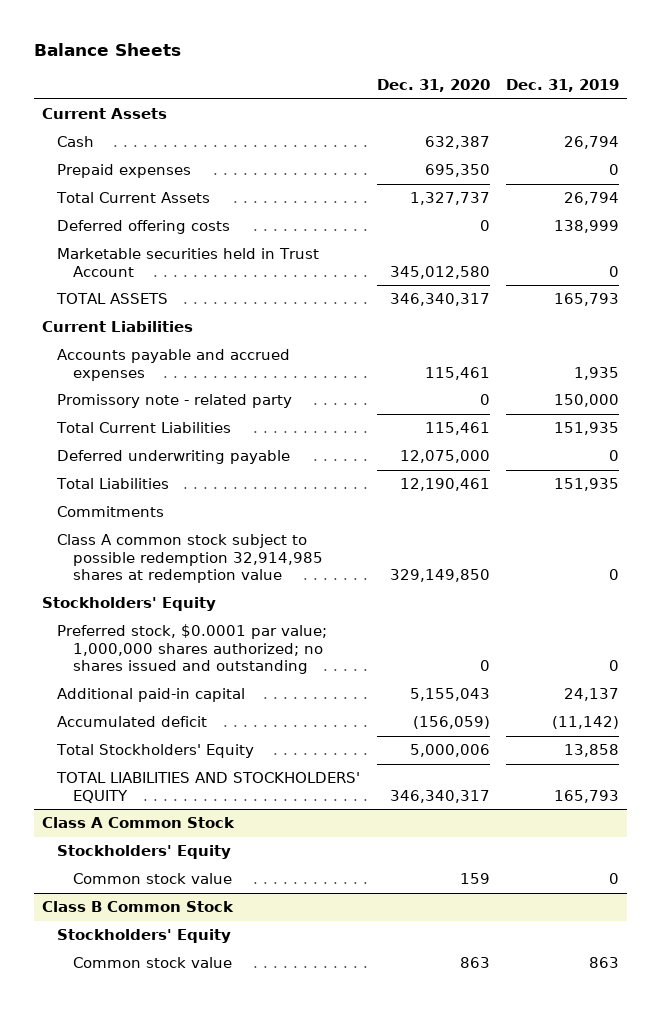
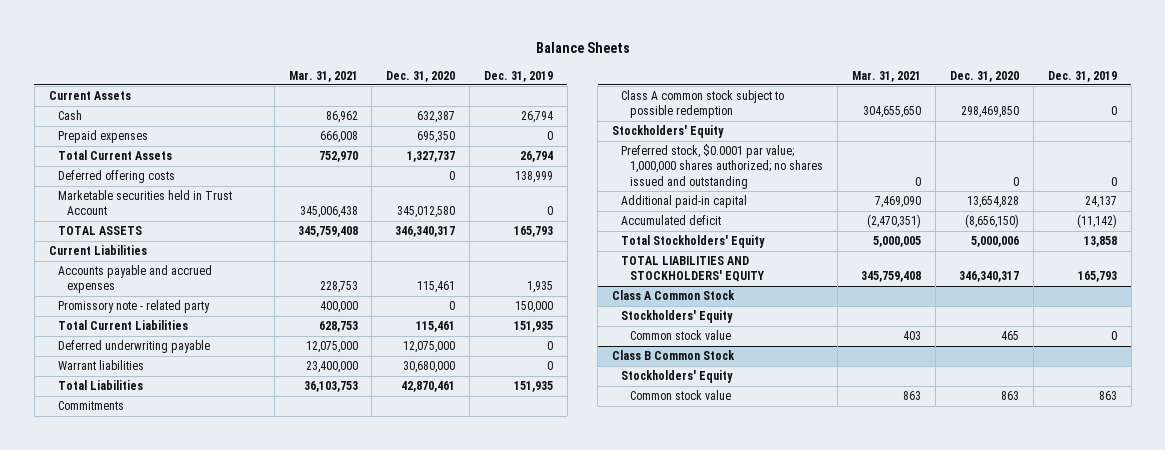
none -> [288,70,358,82] Mar. 31, 2021
none -> [57,360,144,371] Warrant liabilities
[399,478,490,492] 12,190,461 -> [401,381,456,393] 42,870,461
[57,534,324,583] Class A common stock subject to possible redemption 32,914,985 shares at redemption value -> [621,90,785,119] Class A common stock subject to possible redemption
[389,568,490,582] 329,149,850 -> [961,106,1020,119] 298,469,850
[409,688,490,702] 5,155,043 -> [967,196,1020,209] 13,654,828
[412,716,490,730] (156,059) -> [965,214,1020,229] (8,656,150)
[459,873,490,885] 159 -> [1001,331,1020,341] 465

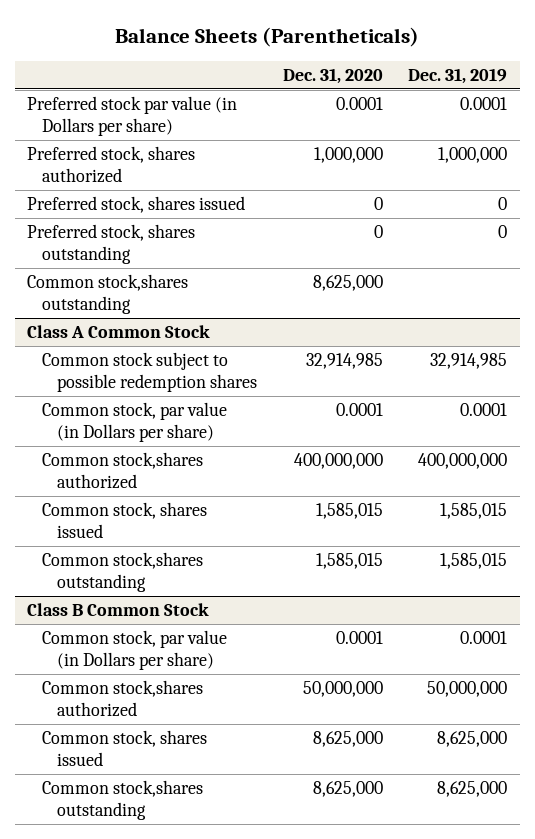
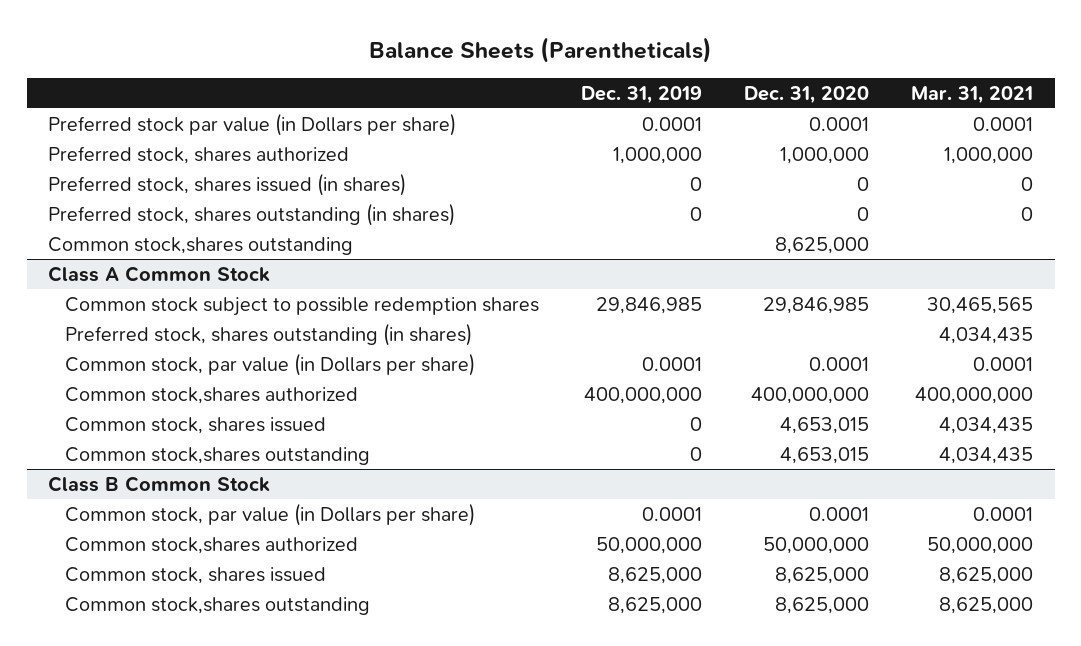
none -> [911,85,1034,104] Mar. 31, 2021
[27,196,246,214] Preferred stock, shares issued -> [47,172,406,196] Preferred stock, shares issued (in shares)
[27,224,196,265] Preferred stock, shares outstanding -> [47,202,455,226] Preferred stock, shares outstanding (in shares)
[305,353,383,370] 32,914,985 -> [763,296,870,314] 29,846,985
[430,353,508,370] 32,914,985 -> [596,296,703,314] 29,846,985
none -> [64,322,472,346] Preferred stock, shares outstanding (in shares)
[315,503,383,520] 1,585,015 -> [780,416,870,434] 4,653,015
[440,503,508,520] 1,585,015 -> [690,416,703,431] 0
[315,553,383,570] 1,585,015 -> [780,446,870,464] 4,653,015
[440,553,508,570] 1,585,015 -> [690,446,703,461] 0

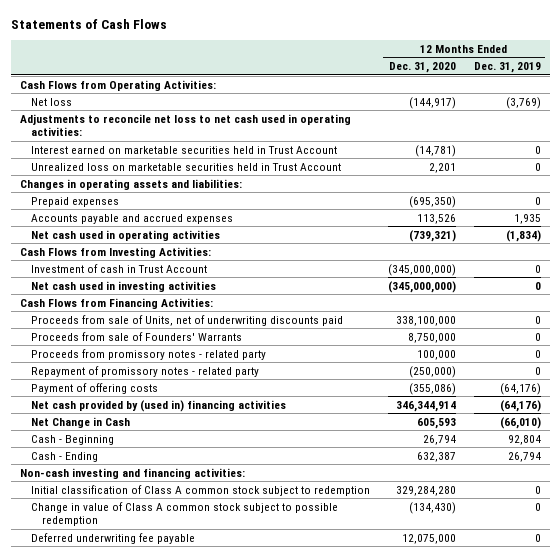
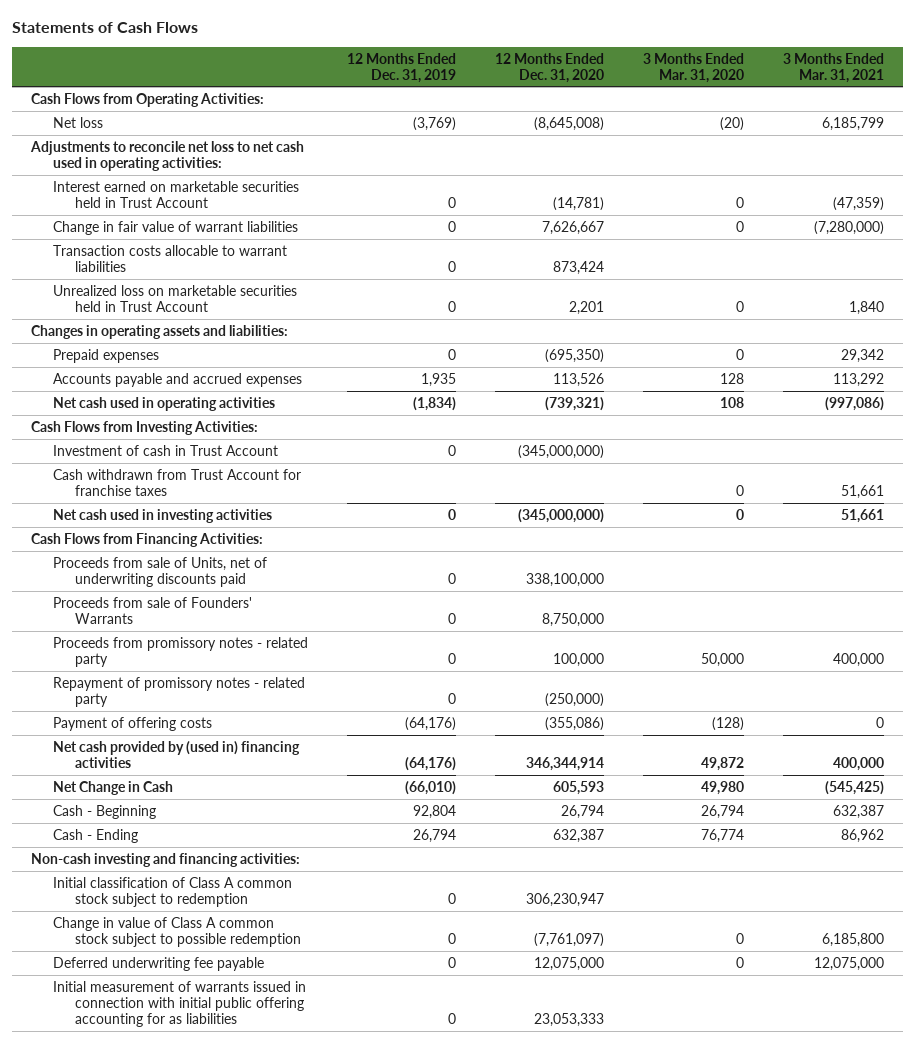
none -> [642,52,744,83] 3 Months Ended Mar. 31, 2020
none -> [782,52,884,83] 3 Months Ended Mar. 31, 2021
[408,96,456,109] (144,917) -> [533,116,604,131] (8,645,008)
none -> [52,220,298,235] Change in fair value of warrant liabilities
none -> [52,244,287,272] Transaction costs allocable to warrant liabilities
none -> [52,468,301,496] Cash withdrawn from Trust Account for franchise taxes
[395,485,456,496] 329,284,280 -> [525,892,604,907] 306,230,947
[408,501,456,514] (134,430) -> [533,932,604,947] (7,761,097)
none -> [52,980,306,1027] Initial measurement of warrants issued in connection with initial public offering accounting for as liabilities

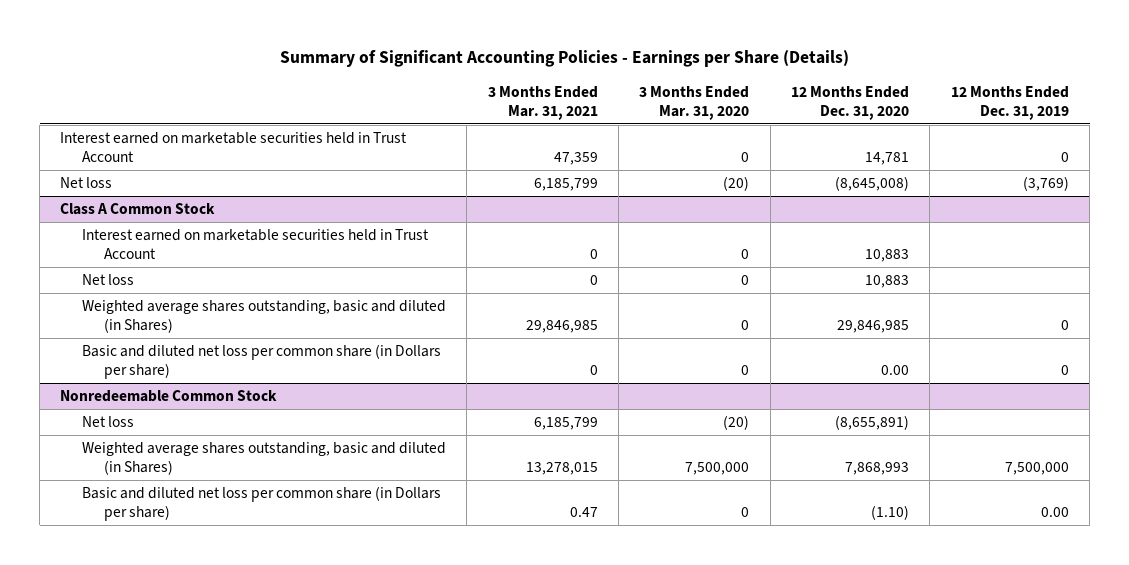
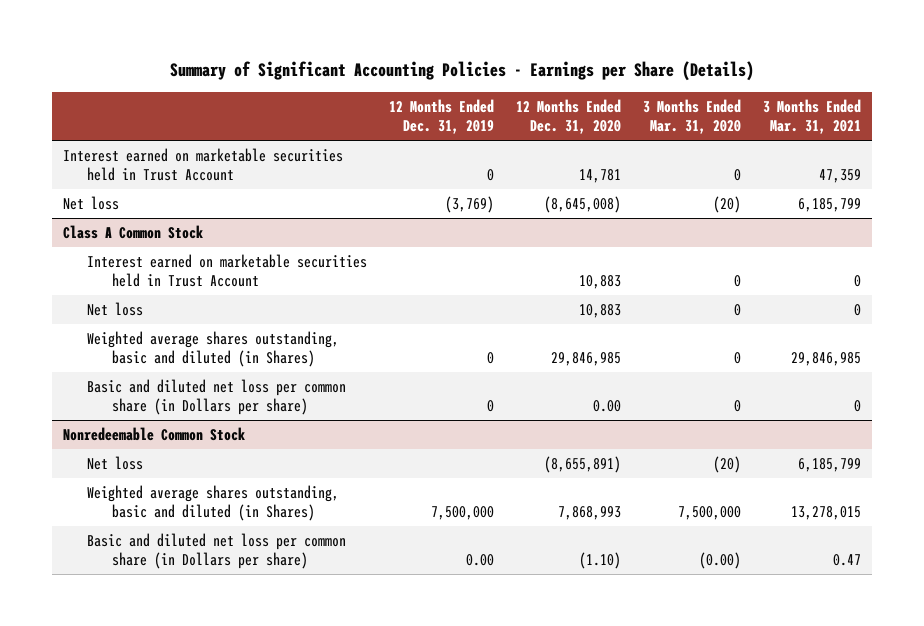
[741,506,750,517] 0 -> [699,552,742,570] (0.00)

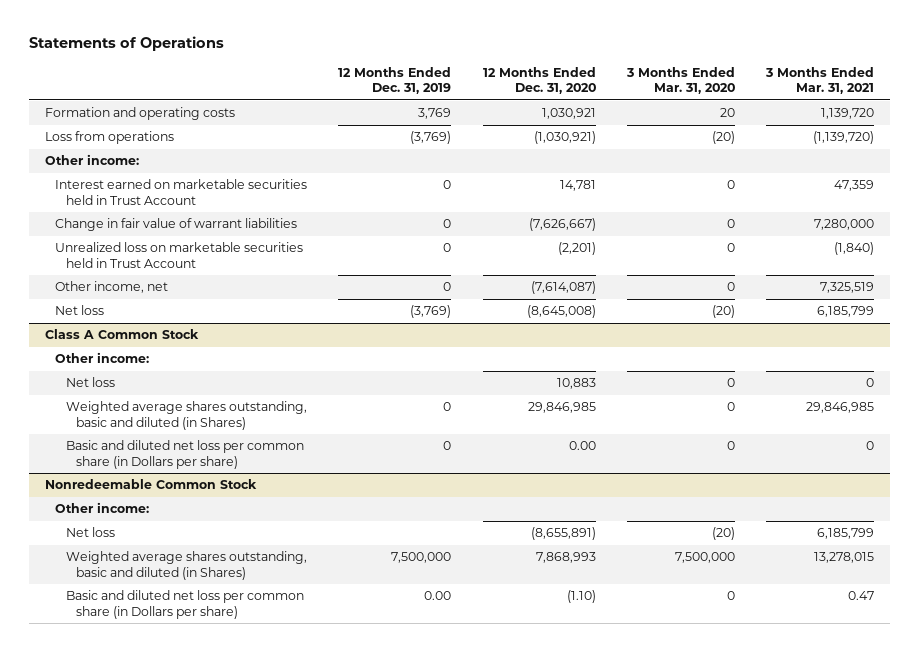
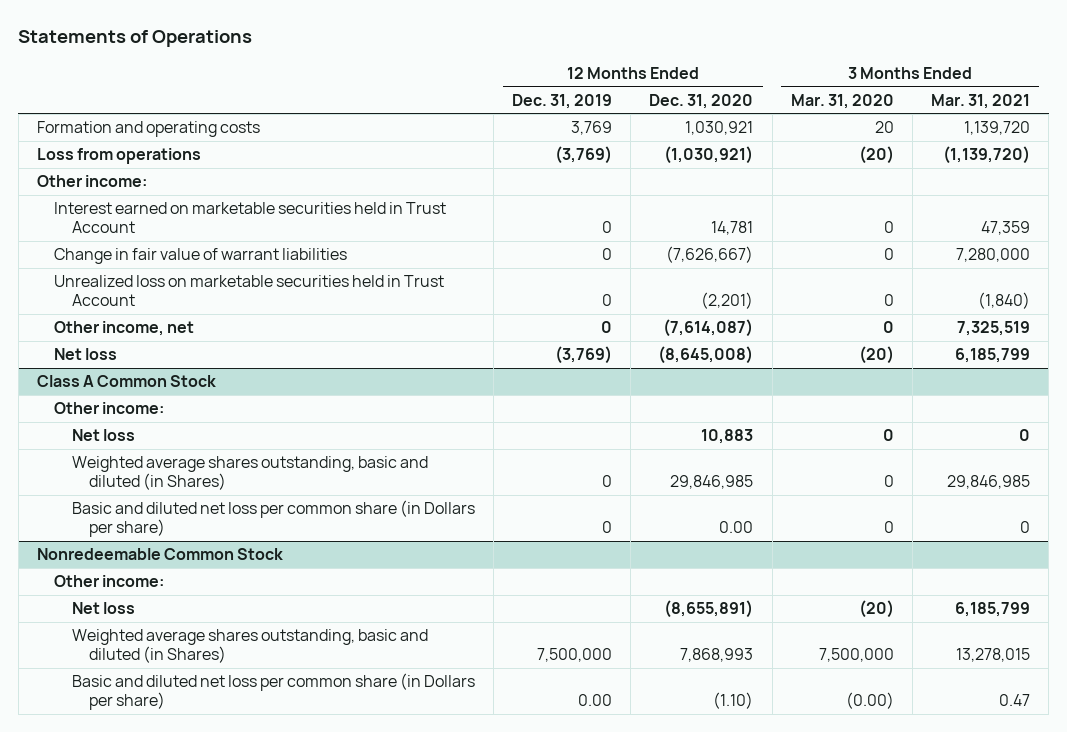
[727,591,736,601] 0 -> [845,692,894,710] (0.00)

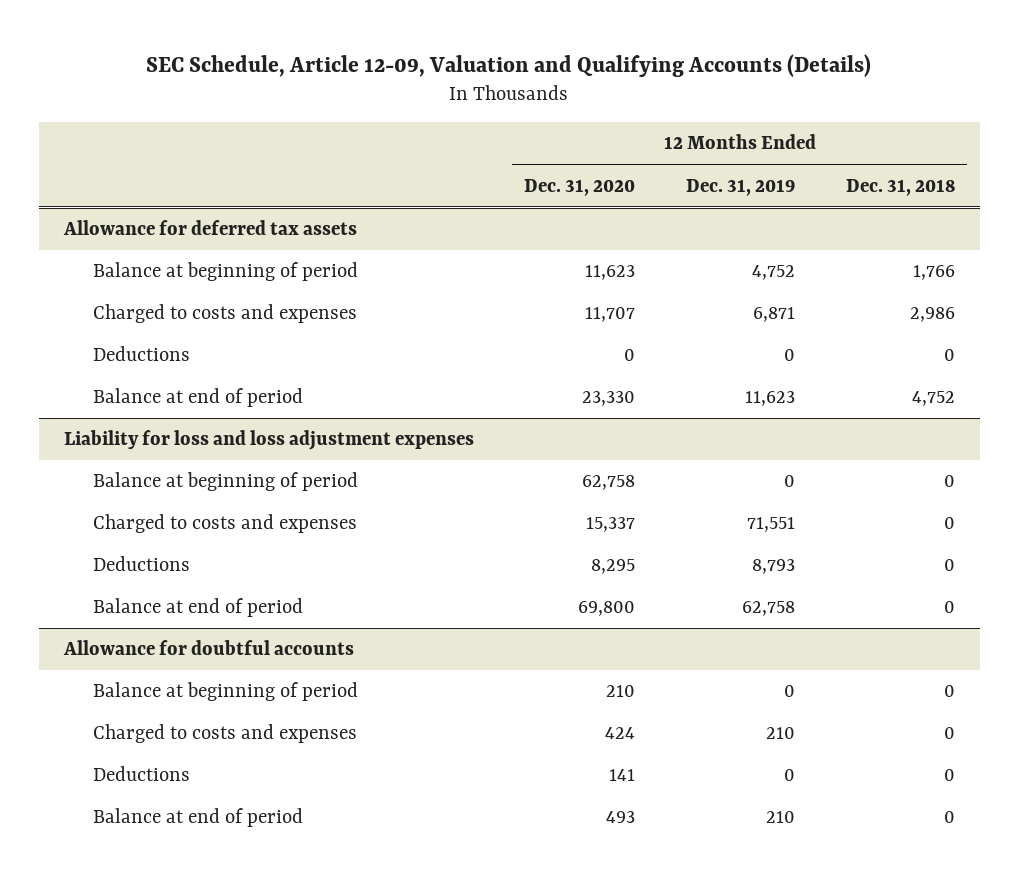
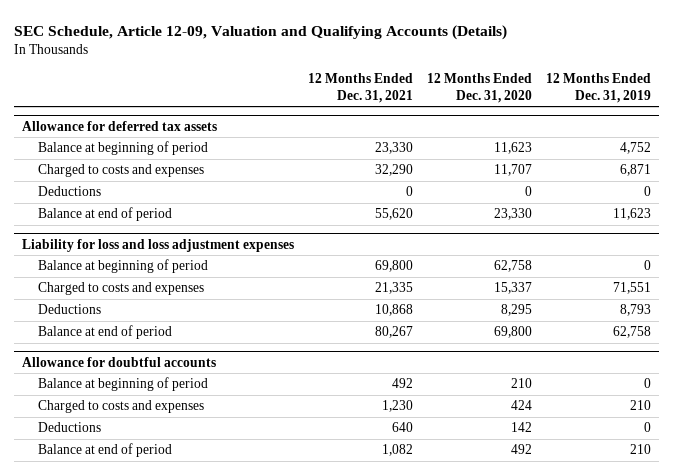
[845,178,955,196] Dec. 31, 2018 -> none
none -> [307,72,413,104] 12 Months Ended Dec. 31, 2021
[609,769,636,782] 141 -> [511,422,533,433] 142
[606,811,636,824] 493 -> [511,444,533,455] 492

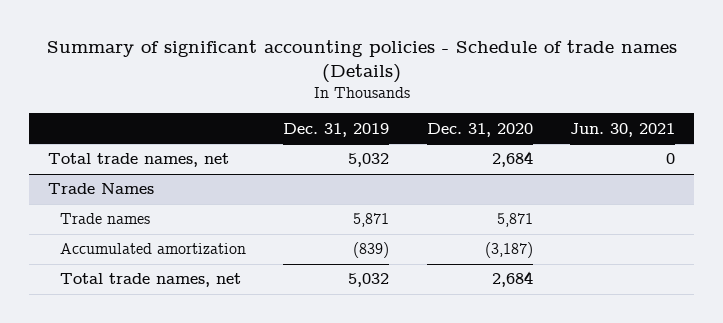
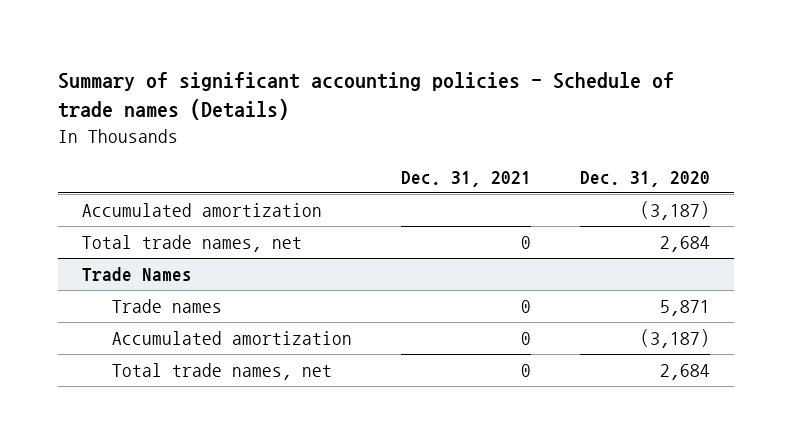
[283,122,390,137] Dec. 31, 2019 -> none
[570,122,676,137] Jun. 30, 2021 -> none
none -> [400,170,531,187] Dec. 31, 2021
none -> [81,203,322,218] Accumulated amortization

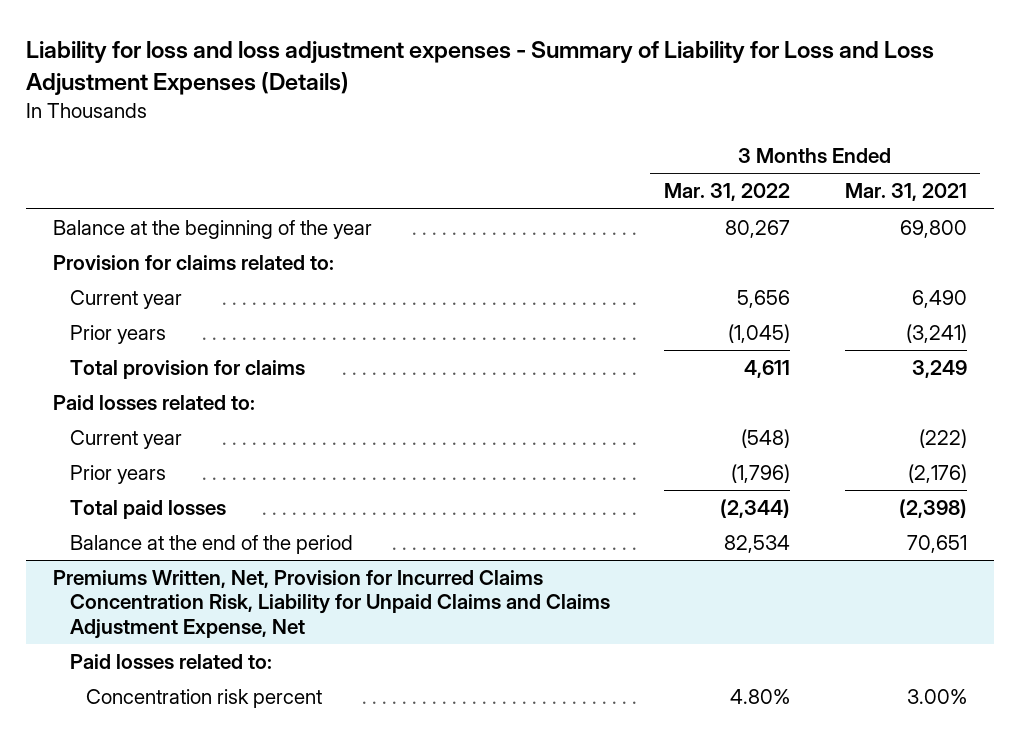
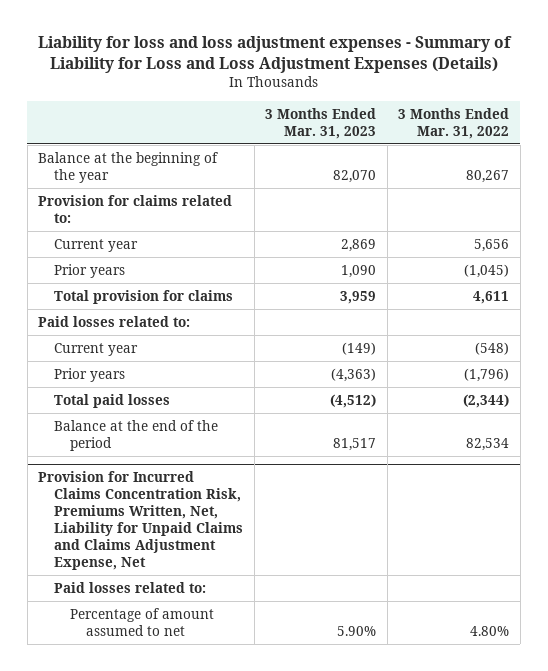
[844,183,967,202] Mar. 31, 2021 -> none
none -> [265,107,377,139] 3 Months Ended Mar. 31, 2023
[53,570,610,639] Premiums Written, Net, Provision for Incurred Claims Concentration Risk, Liability for Unpaid Claims and Claims Adjustment Expense, Net -> [38,471,244,570] Provision for Incurred Claims Concentration Risk, Premiums Written, Net, Liability for Unpaid Claims and Claims Adjustment Expense, Net
[85,689,322,709] Concentration risk percent -> [70,607,215,636] Percentage of amount assumed to net

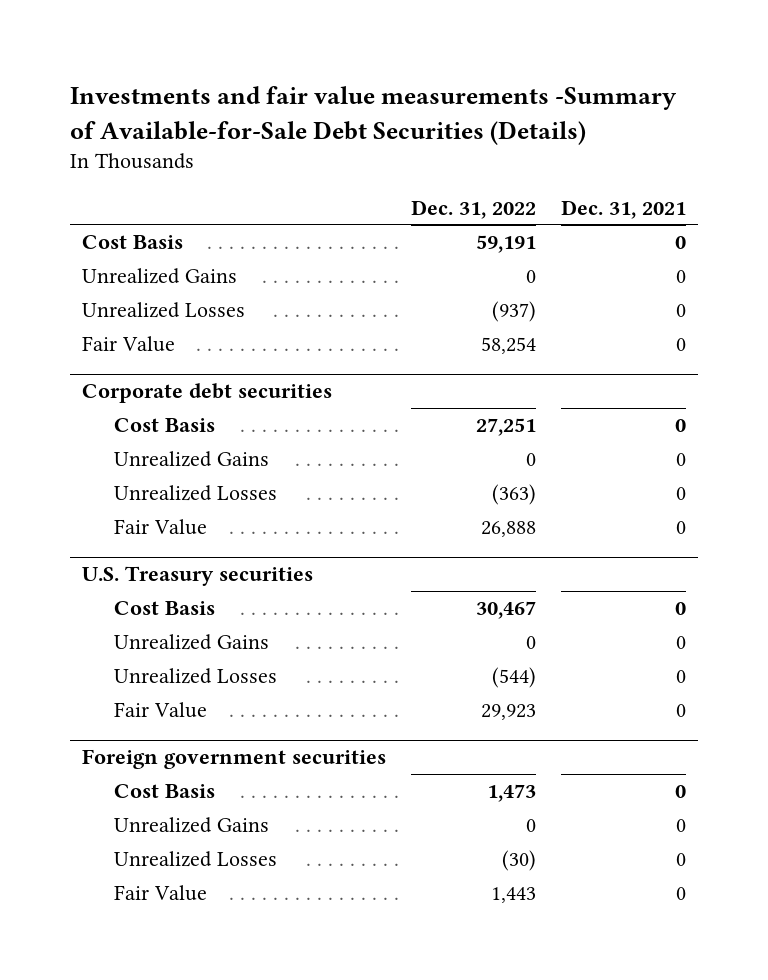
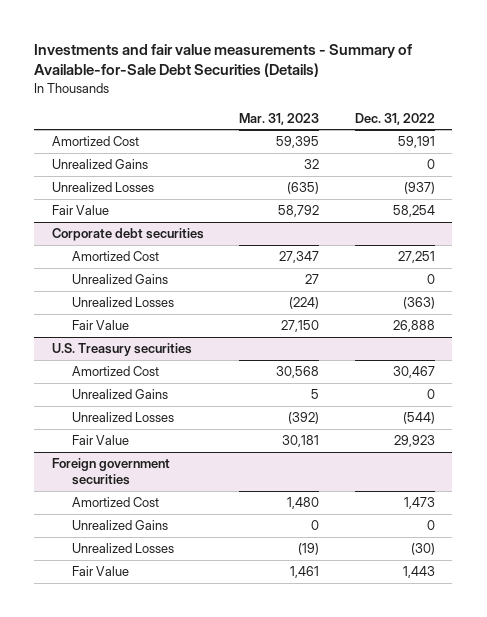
[69,86,677,145] Investments and fair value measurements -Summary of Available-for-Sale Debt Securities (Details) -> [34,43,413,78] Investments and fair value measurements - Summary of Available-for-Sale Debt Securities (Details)
[560,199,686,219] Dec. 31, 2021 -> none
none -> [239,112,320,125] Mar. 31, 2023
[82,235,184,250] Cost Basis -> [51,136,139,147] Amortized Cost
[114,418,216,433] Cost Basis -> [71,251,159,262] Amortized Cost
[114,601,216,616] Cost Basis -> [71,366,159,377] Amortized Cost
[114,784,216,799] Cost Basis -> [71,497,159,508] Amortized Cost

